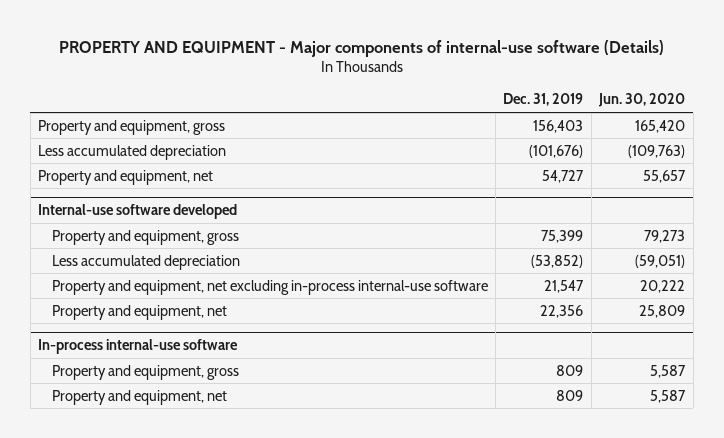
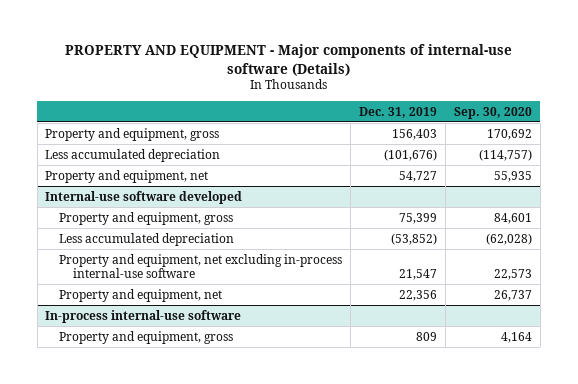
[598,93,686,108] Jun. 30, 2020 -> none
none -> [454,106,533,119] Sep. 30, 2020
[51,389,227,405] Property and equipment, net -> none

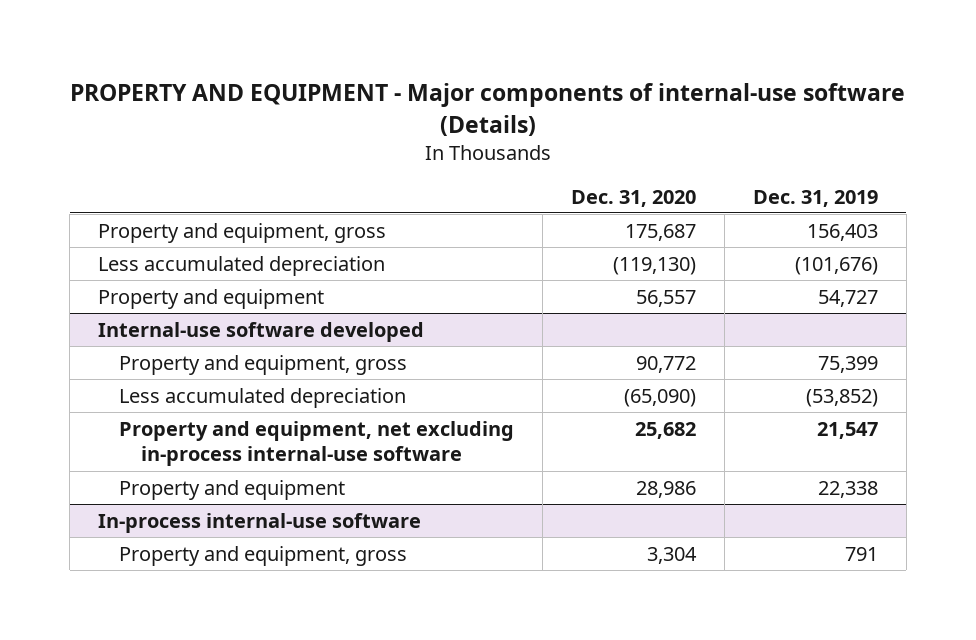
[454,106,533,119] Sep. 30, 2020 -> none
none -> [571,189,697,207] Dec. 31, 2020
[45,169,209,183] Property and equipment, net -> [98,288,325,309] Property and equipment
[59,288,223,302] Property and equipment, net -> [119,479,346,500] Property and equipment
[399,289,438,301] 22,356 -> [817,480,878,498] 22,338
[416,331,438,341] 809 -> [844,546,878,561] 791

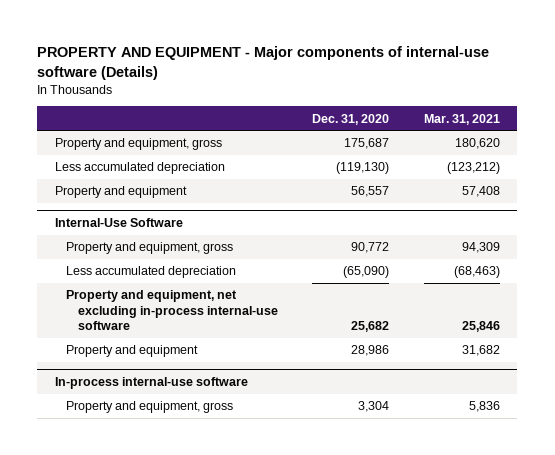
[752,189,878,207] Dec. 31, 2019 -> none
none -> [424,113,501,125] Mar. 31, 2021
[98,321,425,342] Internal-use software developed -> [54,218,183,228] Internal-Use Software

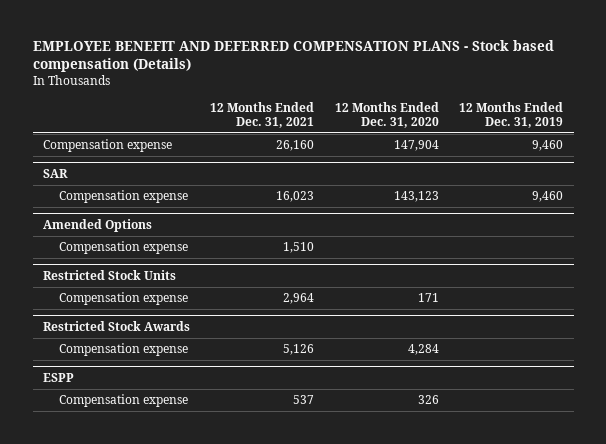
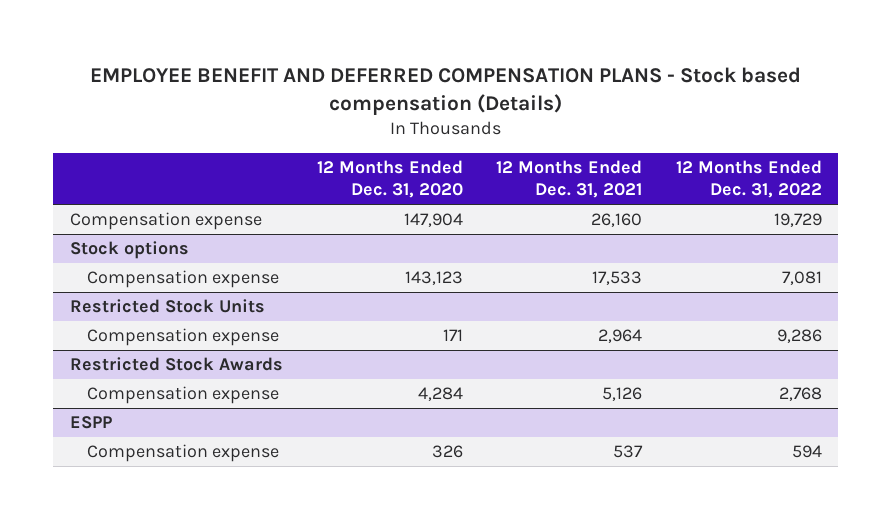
[459,102,564,129] 12 Months Ended Dec. 31, 2019 -> none
none -> [675,159,822,199] 12 Months Ended Dec. 31, 2022
[42,169,68,179] SAR -> none
[42,219,152,233] Amended Options -> none
[59,241,189,255] Compensation expense -> none
none -> [70,241,190,260] Stock options
[276,191,315,203] 16,023 -> [592,271,643,286] 17,533

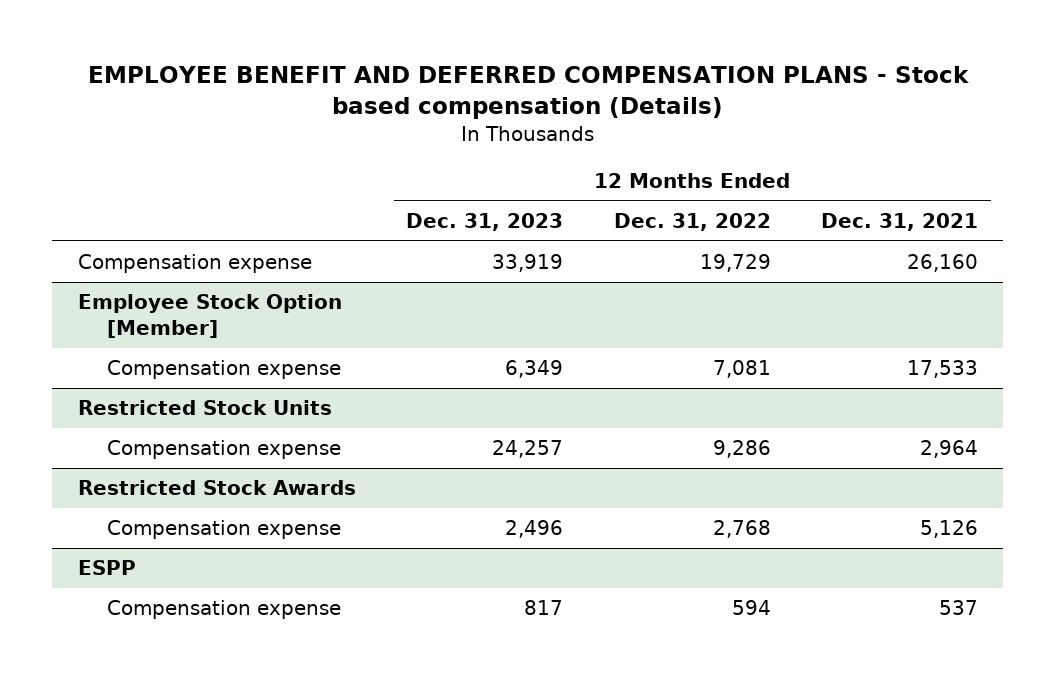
[316,159,463,199] 12 Months Ended Dec. 31, 2020 -> none
none -> [406,213,564,232] Dec. 31, 2023
[70,241,190,260] Stock options -> [77,294,342,338] Employee Stock Option [Member]

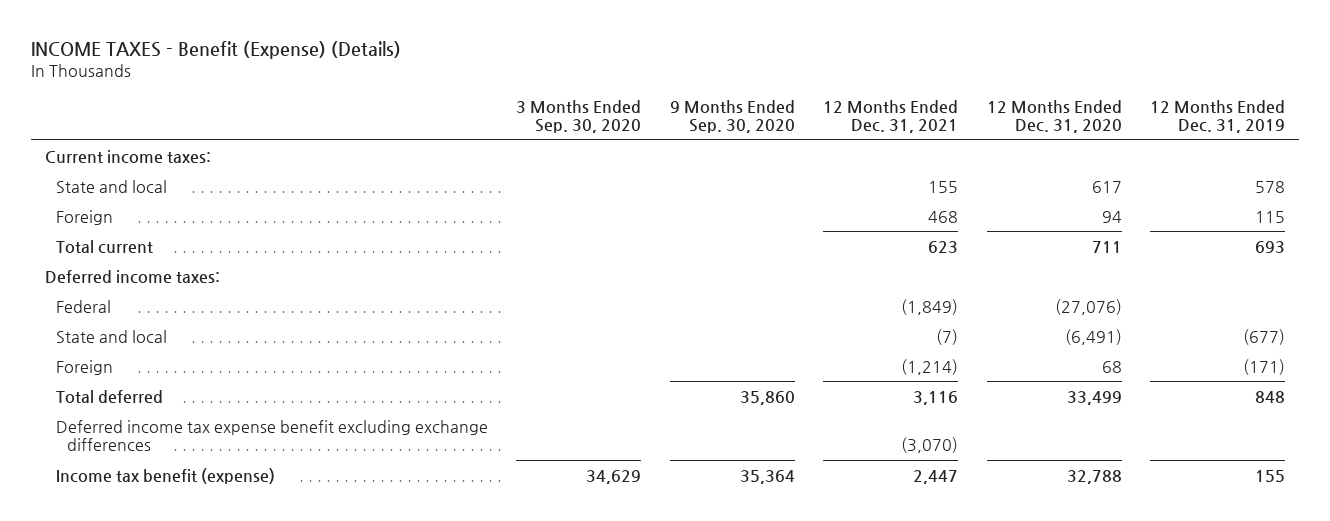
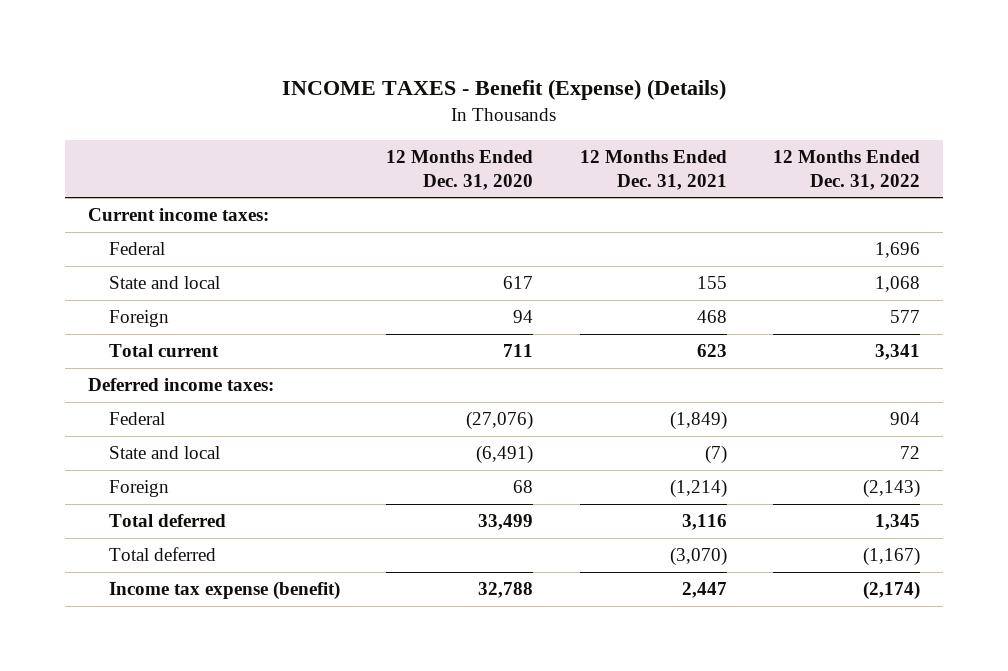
[516,99,642,133] 3 Months Ended Sep. 30, 2020 -> none
[669,99,795,133] 9 Months Ended Sep. 30, 2020 -> none
[1150,99,1286,133] 12 Months Ended Dec. 31, 2019 -> none
none -> [772,149,920,190] 12 Months Ended Dec. 31, 2022
none -> [109,241,166,255] Federal
[55,419,488,451] Deferred income tax expense benefit excluding exchange differences -> [109,546,217,561] Total deferred
[55,467,275,484] Income tax benefit (expense) -> [109,580,341,600] Income tax expense (benefit)

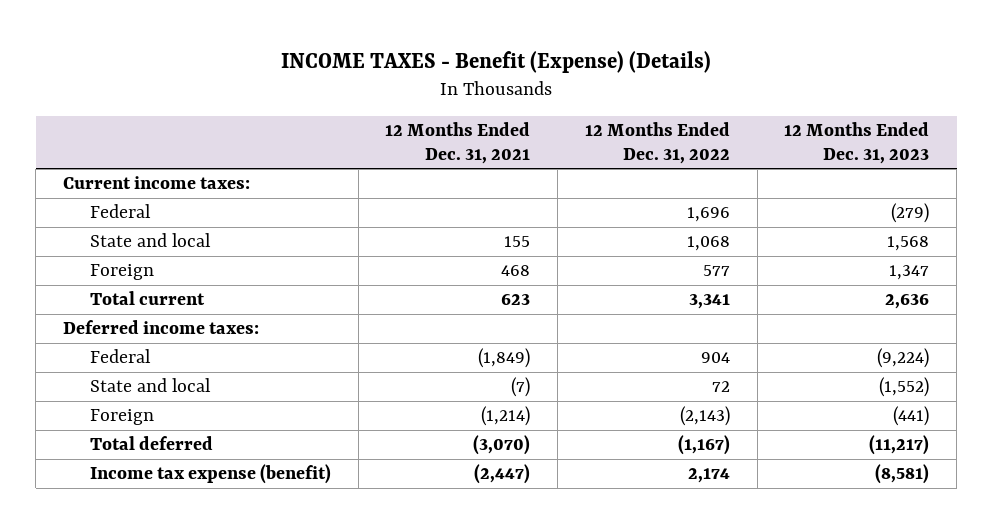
[386,149,534,190] 12 Months Ended Dec. 31, 2020 -> none
none -> [784,121,930,164] 12 Months Ended Dec. 31, 2023
[109,513,227,527] Total deferred -> none
[681,581,727,598] 2,447 -> [474,464,531,485] (2,447)
[862,580,920,600] (2,174) -> [687,468,730,484] 2,174

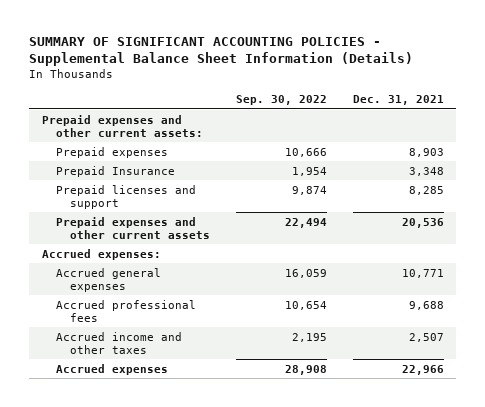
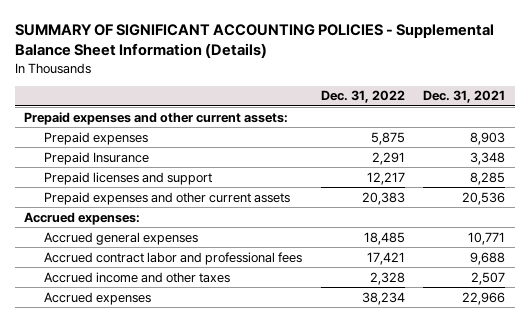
[235,95,327,106] Sep. 30, 2022 -> none
none -> [320,90,405,104] Dec. 31, 2022
[55,299,196,322] Accrued professional fees -> [44,251,303,265] Accrued contract labor and professional fees

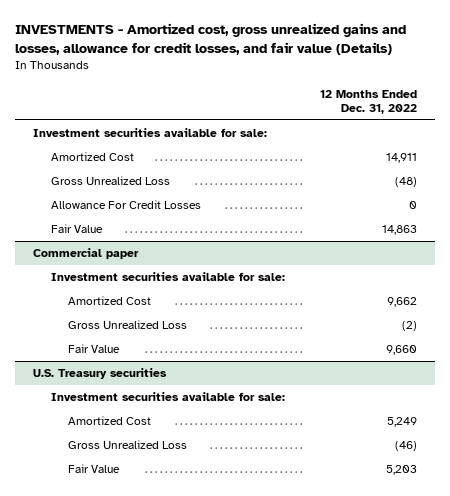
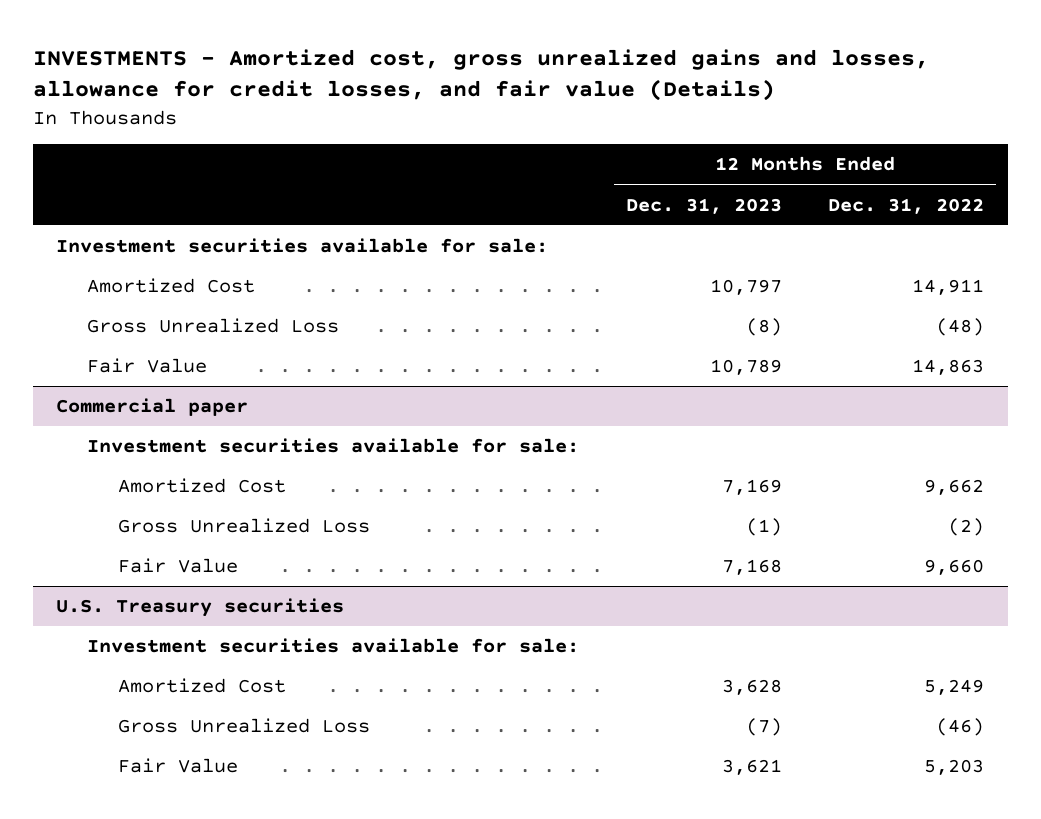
none -> [625,197,782,214] Dec. 31, 2023
[50,200,201,210] Allowance For Credit Losses -> none

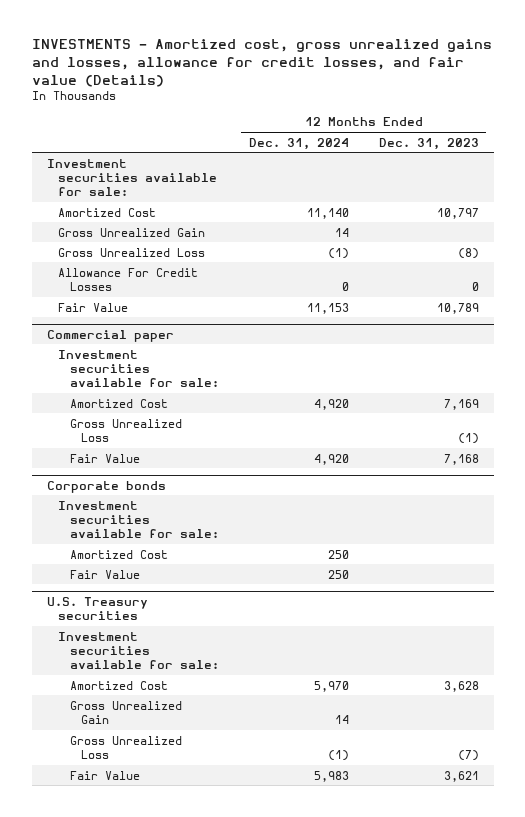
[828,197,985,214] Dec. 31, 2022 -> none
none -> [248,137,349,150] Dec. 31, 2024
none -> [58,227,206,237] Gross Unrealized Gain
none -> [58,267,199,291] Allowance For Credit Losses
none -> [46,480,166,493] Corporate bonds
none -> [58,500,219,539] Investment securities available for sale:
none -> [69,549,168,559] Amortized Cost
none -> [69,569,140,579] Fair Value
none -> [69,700,182,724] Gross Unrealized Gain

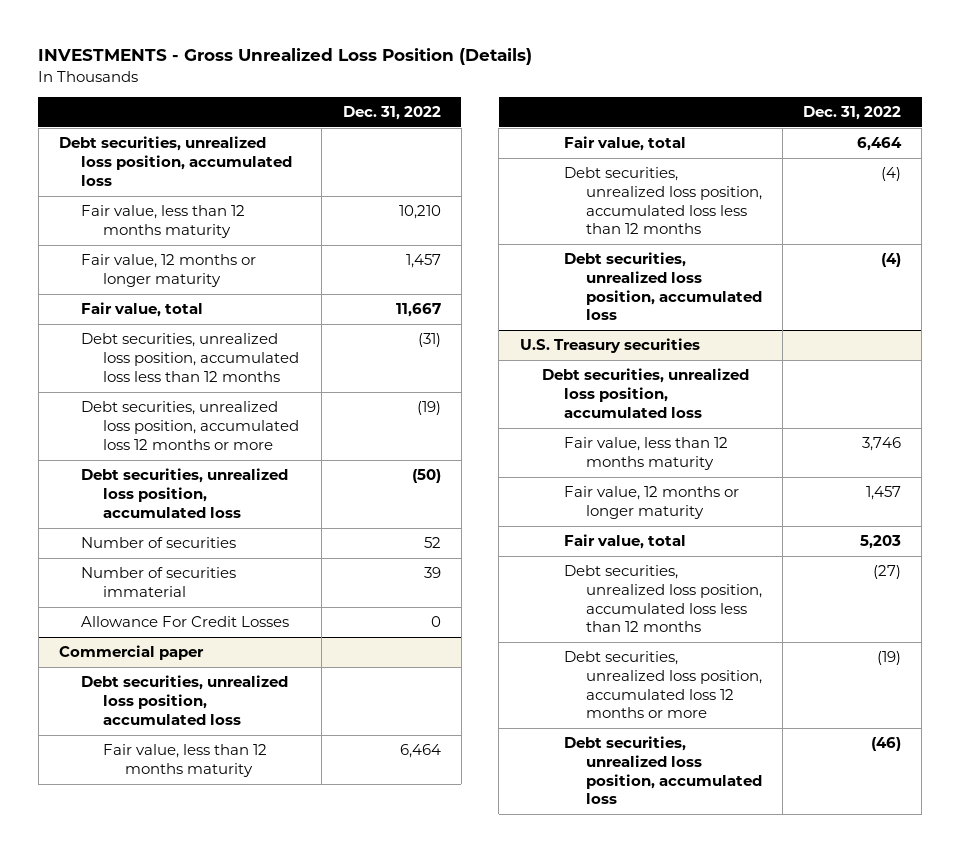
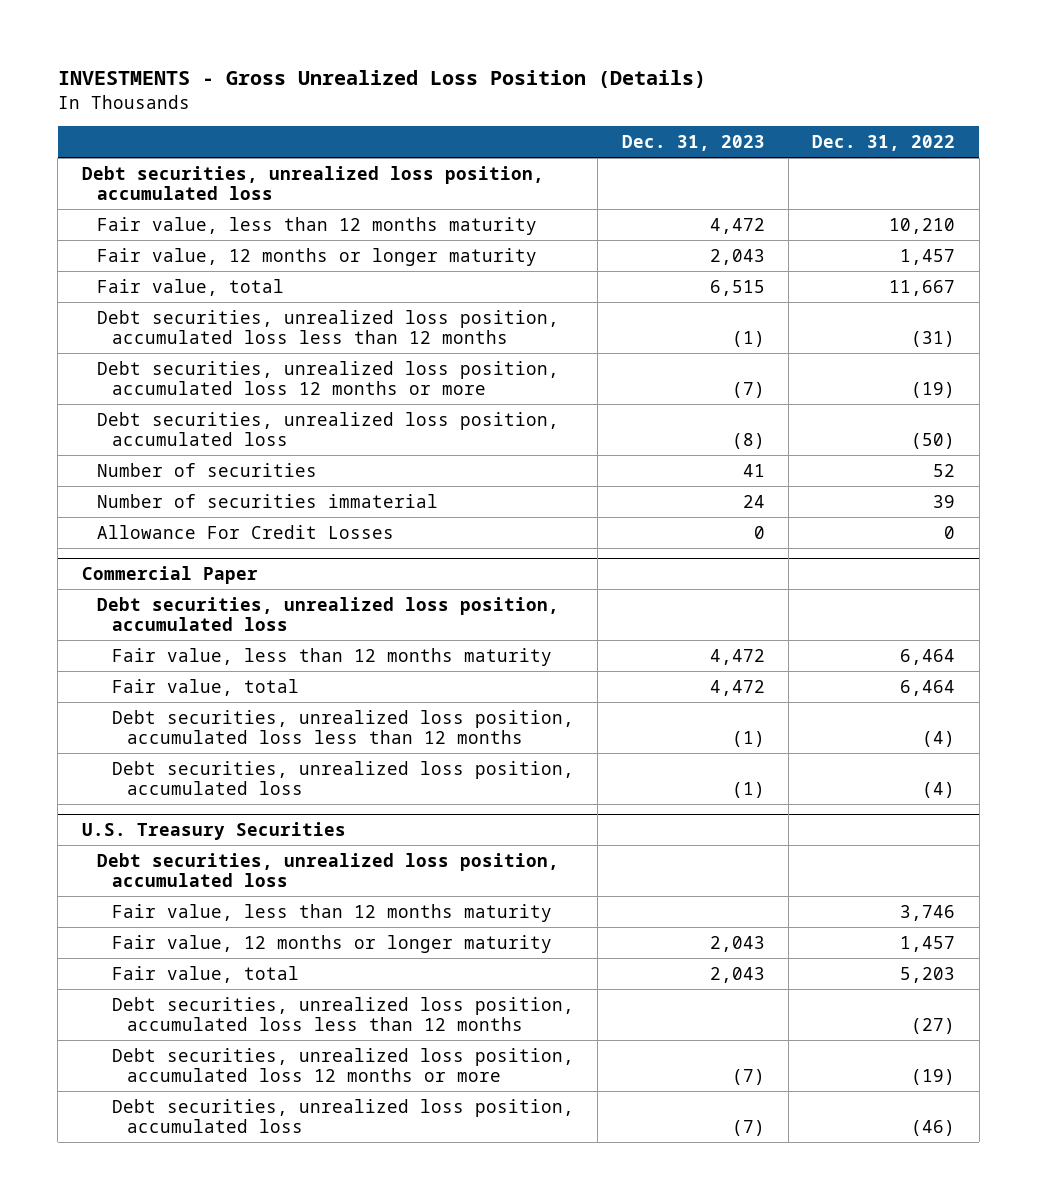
none -> [621,135,765,152] Dec. 31, 2023
[59,645,205,661] Commercial paper -> [81,565,258,584] Commercial Paper
[519,338,700,354] U.S. Treasury securities -> [81,821,346,840] U.S. Treasury Securities

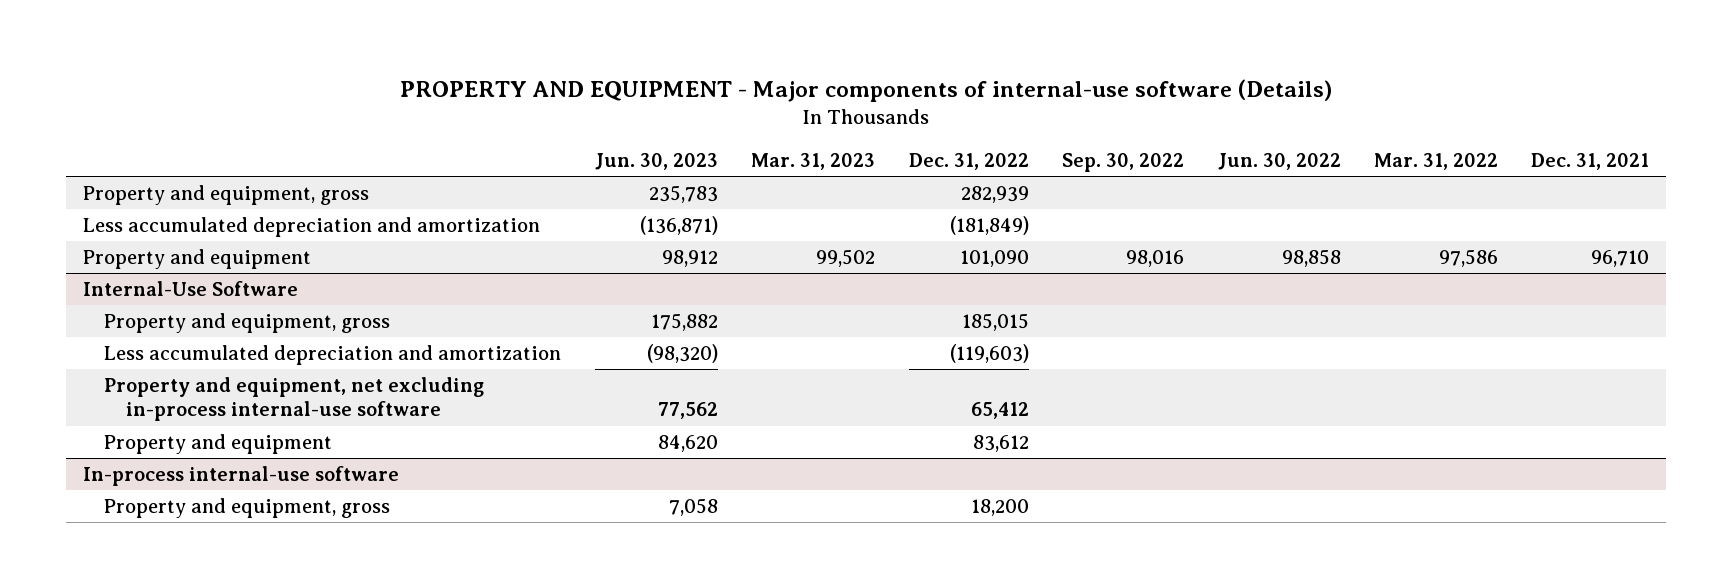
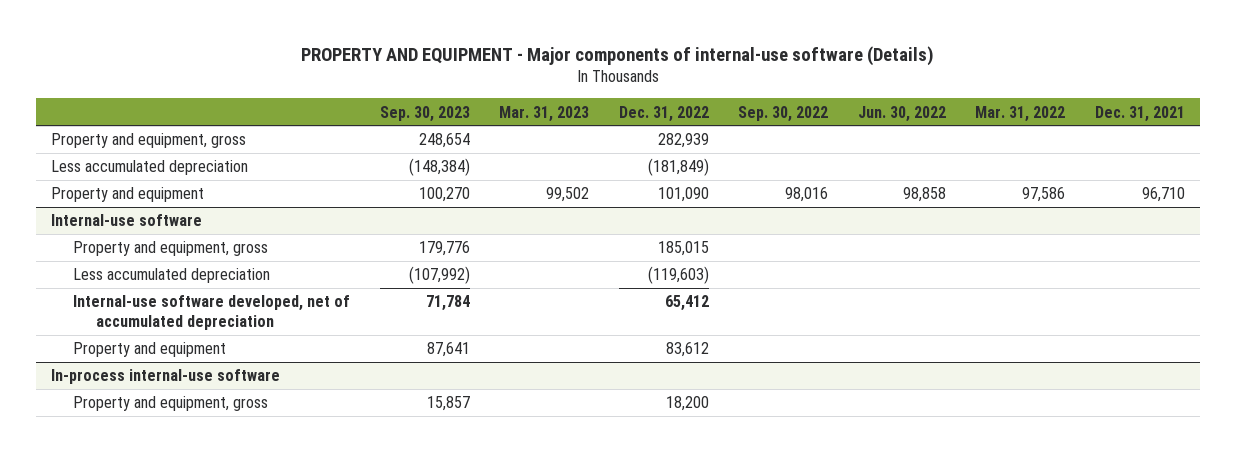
[594,152,718,170] Jun. 30, 2023 -> none
none -> [379,105,470,122] Sep. 30, 2023
[82,216,540,237] Less accumulated depreciation and amortization -> [50,160,248,176] Less accumulated depreciation
[82,280,298,296] Internal-Use Software -> [50,214,202,227] Internal-use software
[104,344,562,365] Less accumulated depreciation and amortization -> [73,268,271,284] Less accumulated depreciation
[104,376,485,422] Property and equipment, net excluding in-process internal-use software -> [73,295,351,331] Internal-use software developed, net of accumulated depreciation

